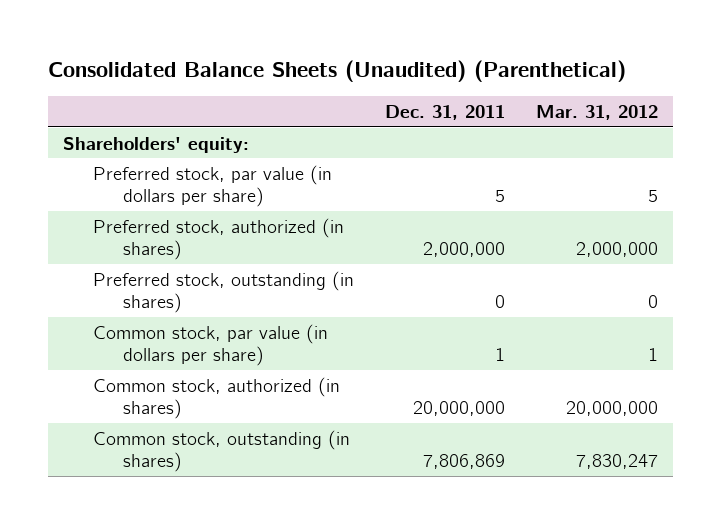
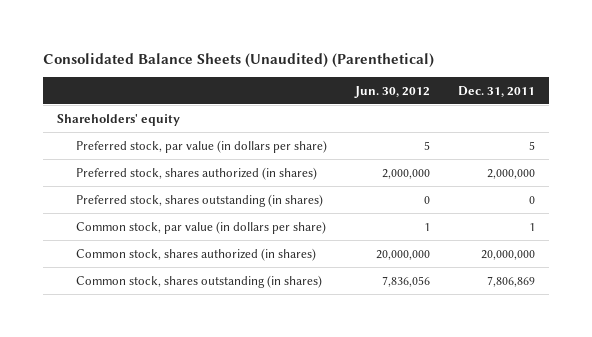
[535,105,658,121] Mar. 31, 2012 -> none
none -> [353,85,430,98] Jun. 30, 2012
[63,136,250,153] Shareholders' equity: -> [57,113,181,126] Shareholders' equity
[93,217,345,261] Preferred stock, authorized (in shares) -> [76,166,318,180] Preferred stock, shares authorized (in shares)
[93,270,355,314] Preferred stock, outstanding (in shares) -> [76,193,324,207] Preferred stock, shares outstanding (in shares)
[93,376,341,420] Common stock, authorized (in shares) -> [76,247,317,261] Common stock, shares authorized (in shares)
[93,429,351,473] Common stock, outstanding (in shares) -> [76,274,323,288] Common stock, shares outstanding (in shares)

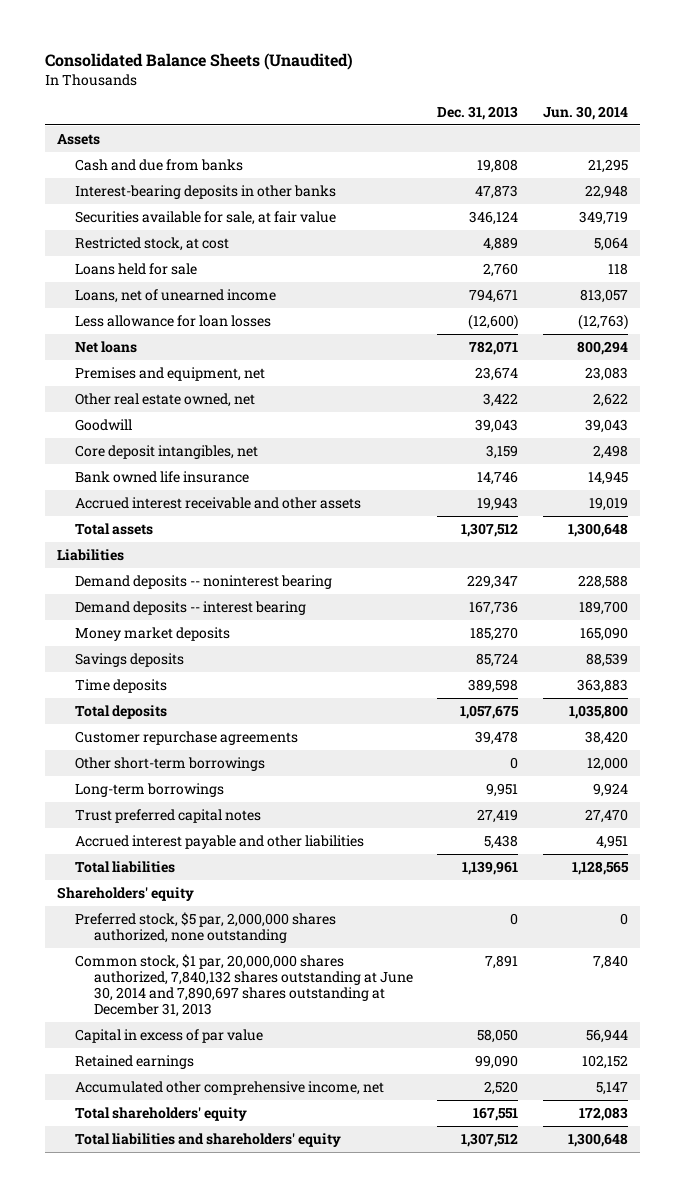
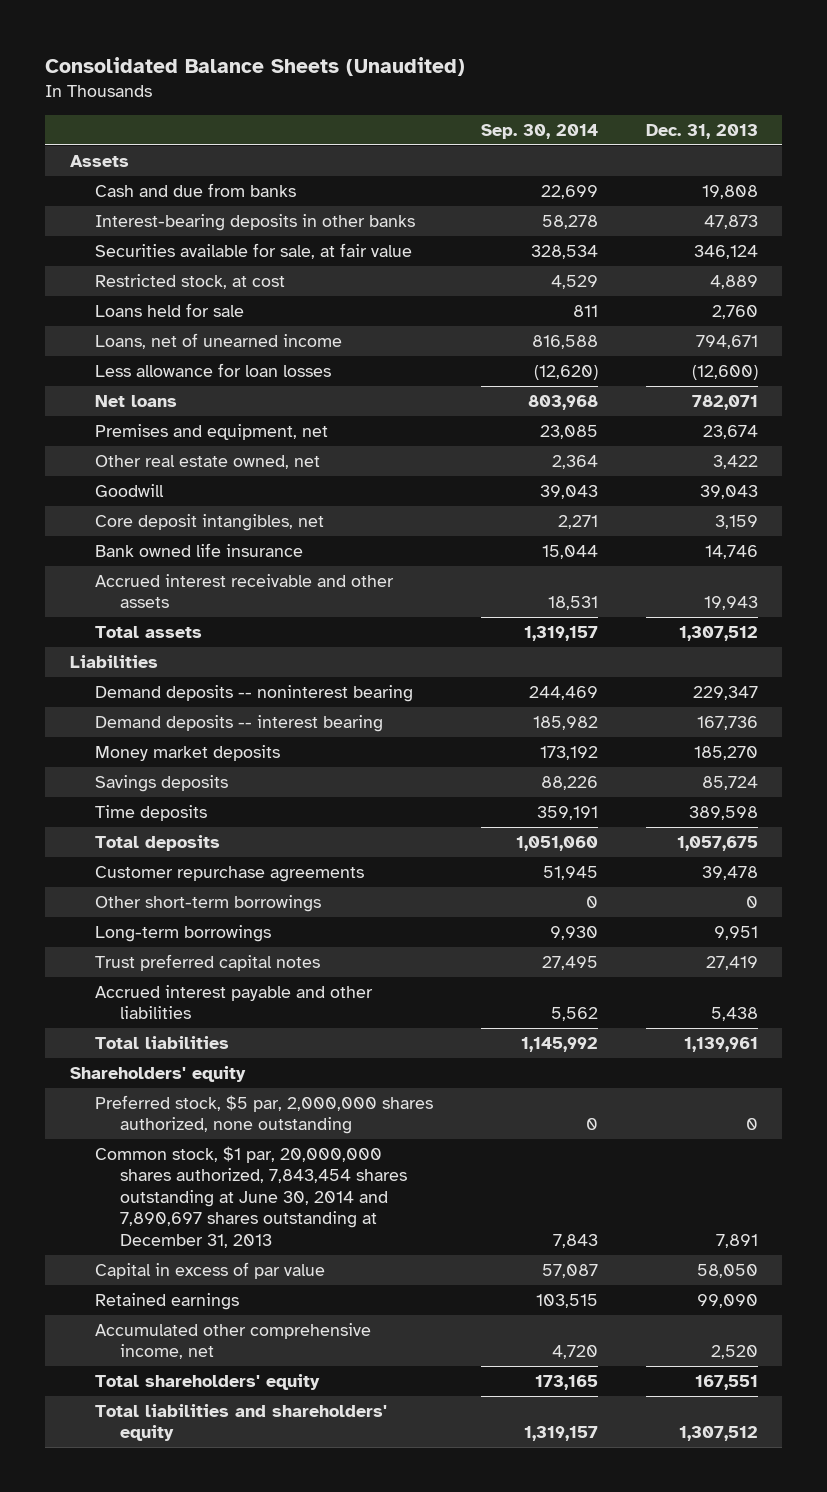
[542,105,628,120] Jun. 30, 2014 -> none
none -> [480,123,598,139] Sep. 30, 2014
[75,954,413,1018] Common stock, $1 par, 20,000,000 shares authorized, 7,840,132 shares outstanding at June 30, 2014 and 7,890,697 shares outstanding at December 31, 2013 -> [94,1146,407,1248] Common stock, $1 par, 20,000,000 shares authorized, 7,843,454 shares outstanding at June 30, 2014 and 7,890,697 shares outstanding at December 31, 2013

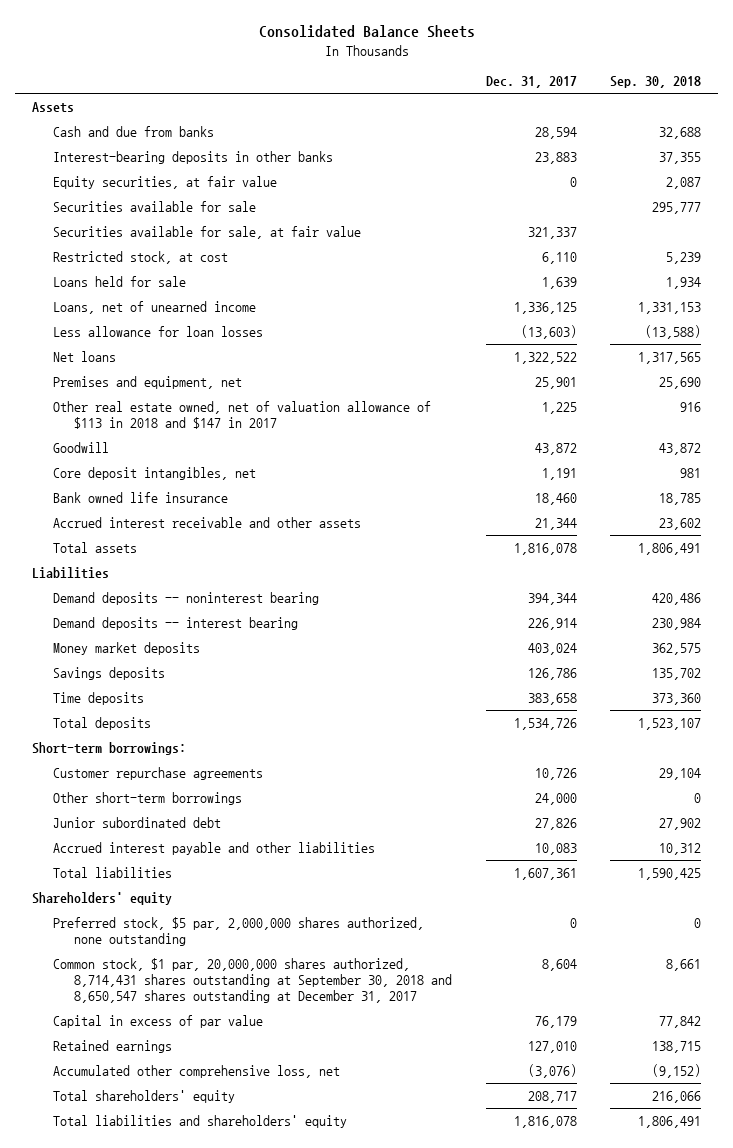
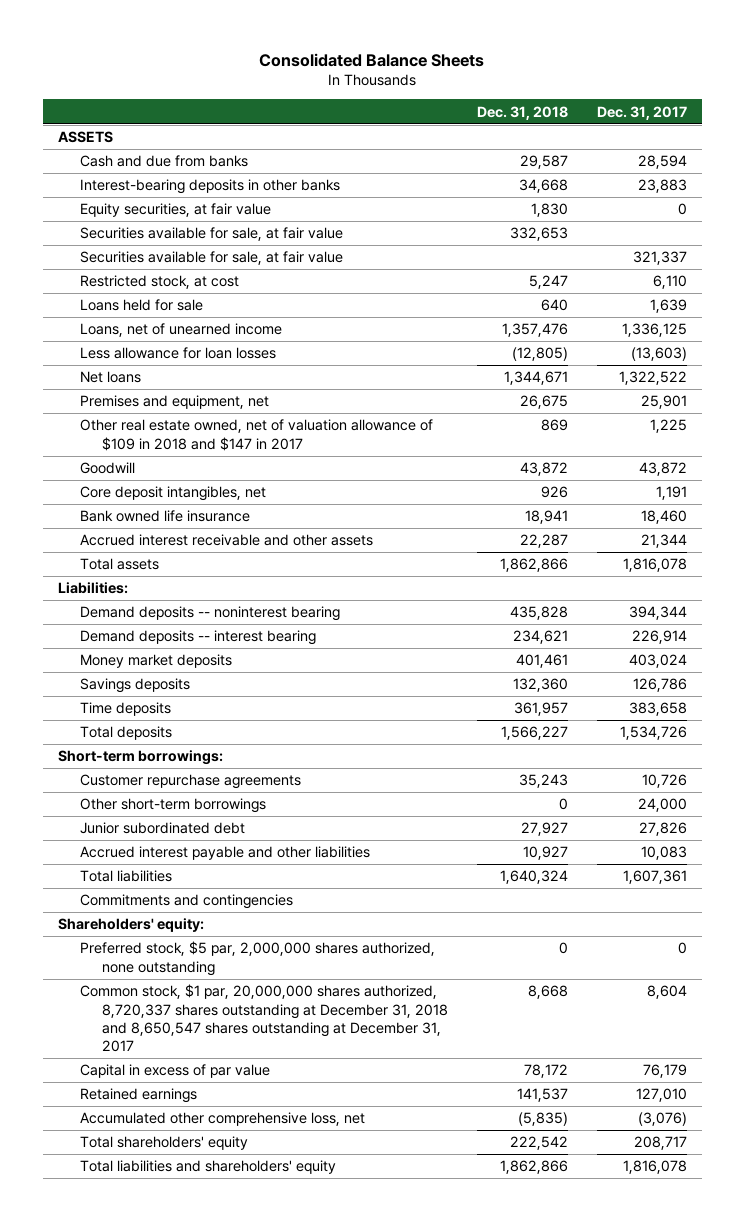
[609,76,701,89] Sep. 30, 2018 -> none
none -> [476,105,568,120] Dec. 31, 2018
[32,101,75,113] Assets -> [57,131,113,144] ASSETS
[53,200,257,212] Securities available for sale -> [79,227,343,242] Securities available for sale, at fair value
[53,400,432,430] Other real estate owned, net of valuation allowance of $113 in 2018 and $147 in 2017 -> [79,419,433,451] Other real estate owned, net of valuation allowance of $109 in 2018 and $147 in 2017
[32,566,110,579] Liabilities -> [57,582,128,595] Liabilities:
none -> [79,894,293,910] Commitments and contingencies
[32,891,173,905] Shareholders' equity -> [57,918,204,933] Shareholders' equity:
[53,957,453,1004] Common stock, $1 par, 20,000,000 shares authorized, 8,714,431 shares outstanding at September 30, 2018 and 8,650,547 shares outstanding at December 31, 2017 -> [79,984,448,1053] Common stock, $1 par, 20,000,000 shares authorized, 8,720,337 shares outstanding at December 31, 2018 and 8,650,547 shares outstanding at December 31, 2017

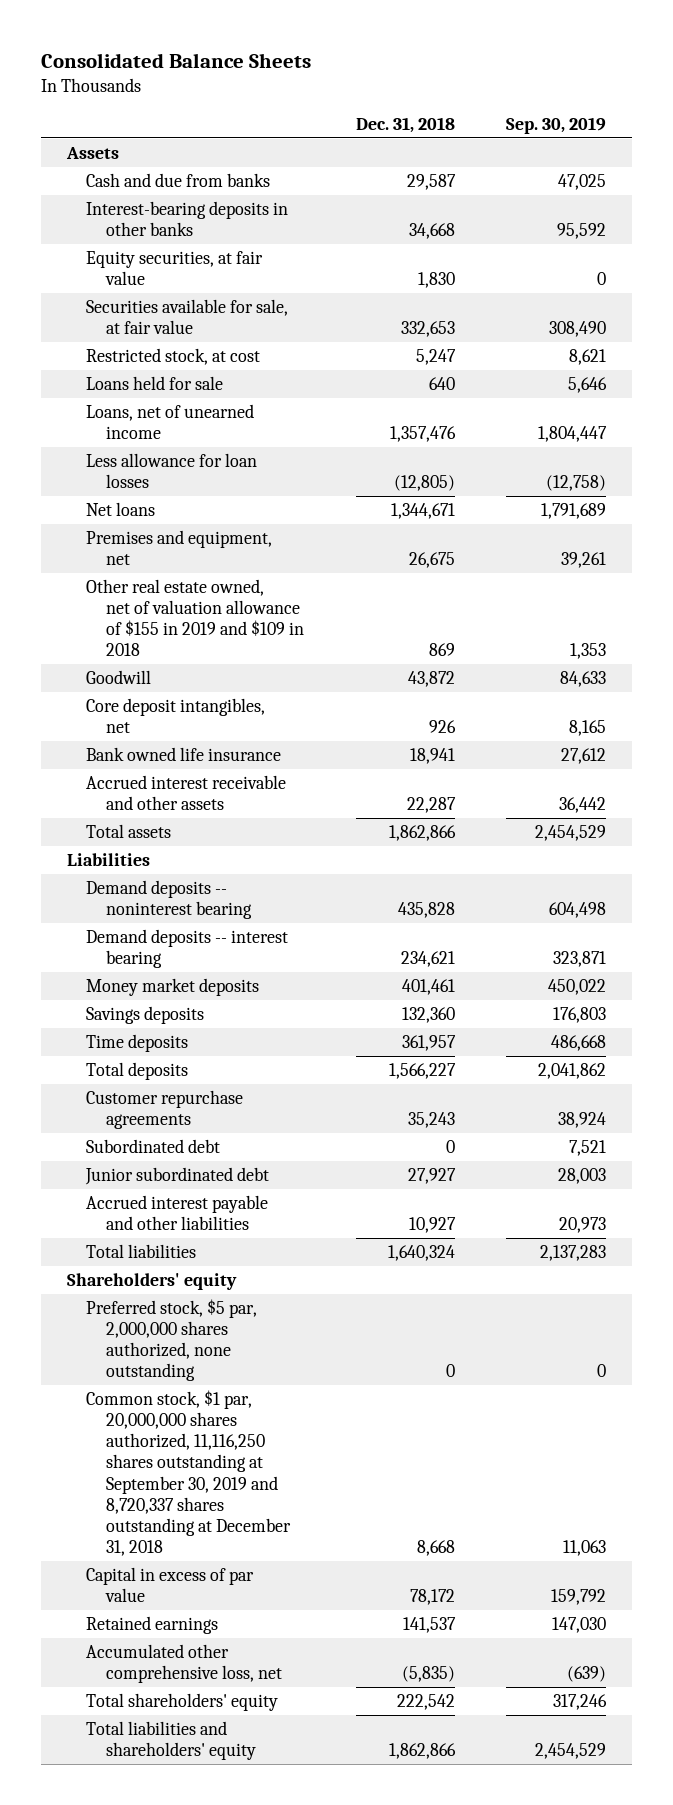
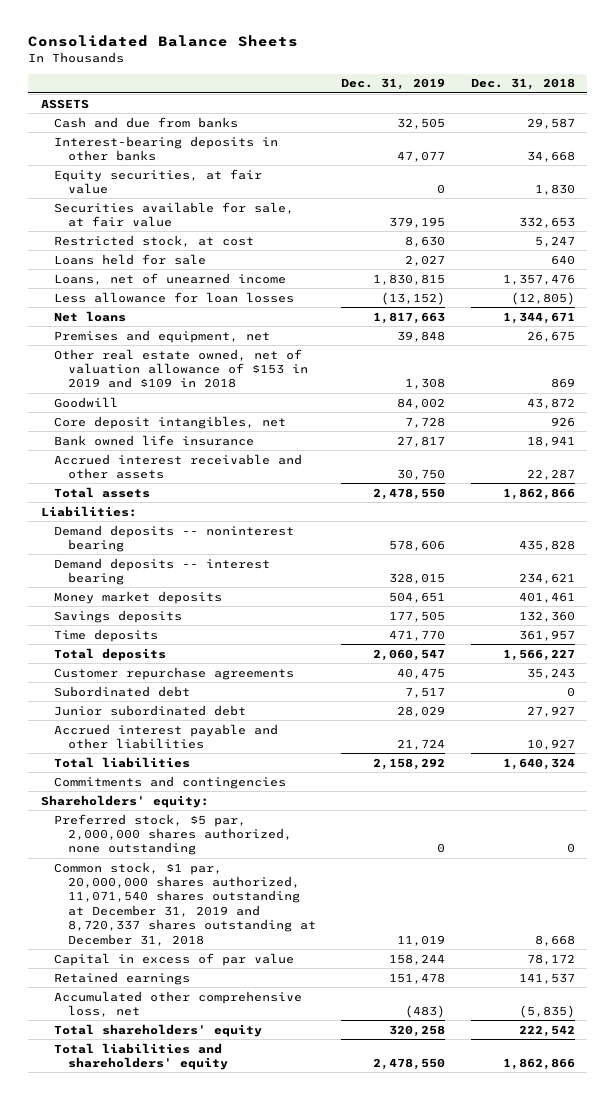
[506,116,607,134] Sep. 30, 2019 -> none
none -> [341,78,446,91] Dec. 31, 2019
[65,146,119,159] Assets -> [40,98,89,109] ASSETS
[86,578,305,657] Other real estate owned, net of valuation allowance of $155 in 2019 and $109 in 2018 -> [54,348,309,389] Other real estate owned, net of valuation allowance of $153 in 2019 and $109 in 2018
[66,852,150,866] Liabilities -> [40,505,137,517] Liabilities:
none -> [54,775,287,789] Commitments and contingencies
[66,1272,237,1290] Shareholders' equity -> [40,794,209,808] Shareholders' equity:
[86,1389,292,1557] Common stock, $1 par, 20,000,000 shares authorized, 11,116,250 shares outstanding at September 30, 2019 and 8,720,337 shares outstanding at December 31, 2018 -> [54,861,317,946] Common stock, $1 par, 20,000,000 shares authorized, 11,071,540 shares outstanding at December 31, 2019 and 8,720,337 shares outstanding at December 31, 2018

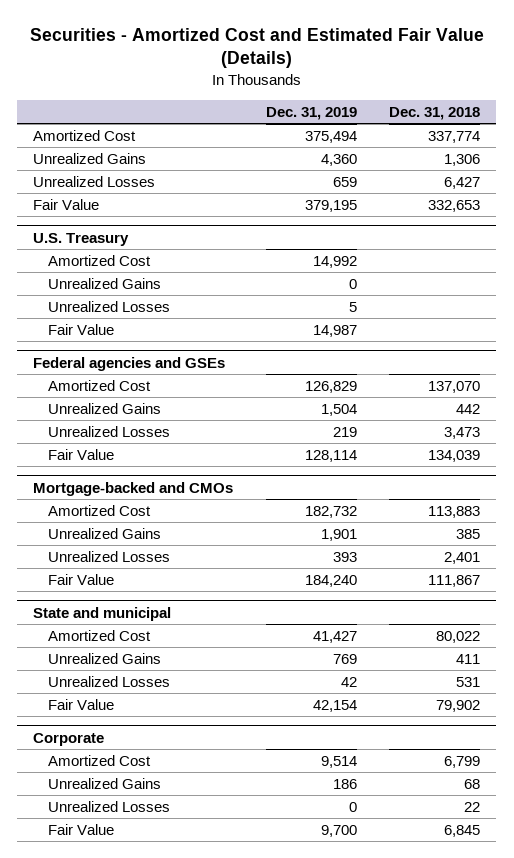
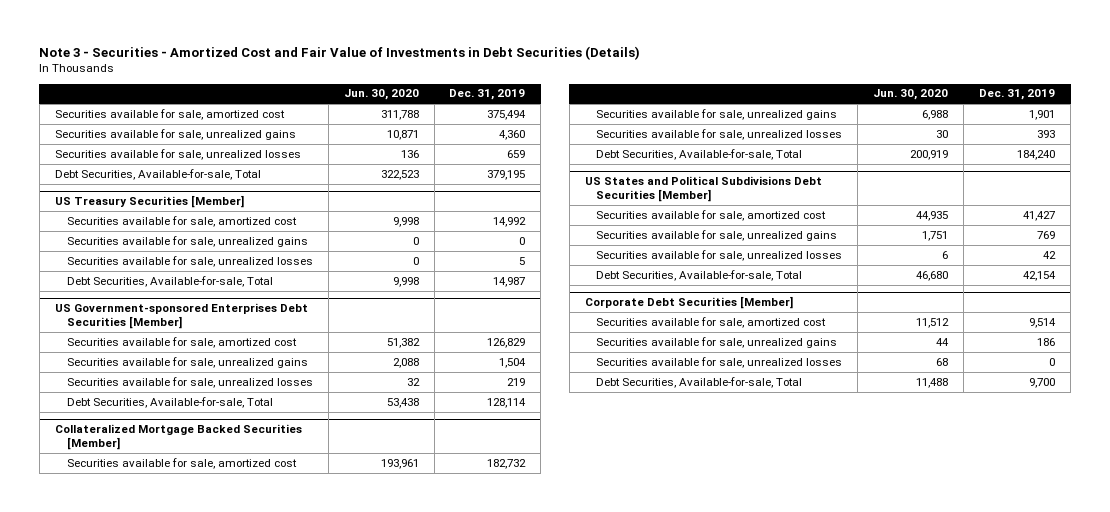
[29,27,484,69] Securities - Amortized Cost and Estimated Fair Value (Details) -> [39,45,641,60] Note 3 - Securities - Amortized Cost and Fair Value of Investments in Debt Securities (Details)
[389,106,481,120] Dec. 31, 2018 -> none
none -> [343,89,419,101] Jun. 30, 2020
[33,356,226,371] Federal agencies and GSEs -> none
[33,481,234,496] Mortgage-backed and CMOs -> none
[33,129,137,141] Amortized Cost -> [54,108,285,120] Securities available for sale, amortized cost
[33,152,147,164] Unrealized Gains -> [54,128,296,140] Securities available for sale, unrealized gains
[33,175,156,187] Unrealized Losses -> [54,148,301,160] Securities available for sale, unrealized losses
[33,198,100,210] Fair Value -> [54,168,261,180] Debt Securities, Available-for-sale, Total
[33,232,130,246] U.S. Treasury -> [54,195,244,209] US Treasury Securities [Member]
[48,254,152,266] Amortized Cost -> [66,215,297,227] Securities available for sale, amortized cost
[48,277,162,289] Unrealized Gains -> [66,235,308,247] Securities available for sale, unrealized gains
[48,300,171,312] Unrealized Losses -> [66,255,313,267] Securities available for sale, unrealized losses
[48,323,115,335] Fair Value -> [66,275,273,287] Debt Securities, Available-for-sale, Total
none -> [54,303,308,330] US Government-sponsored Enterprises Debt Securities [Member]
[48,379,152,391] Amortized Cost -> [66,336,297,348] Securities available for sale, amortized cost
[48,402,162,414] Unrealized Gains -> [66,356,308,368] Securities available for sale, unrealized gains
[48,425,171,437] Unrealized Losses -> [66,376,313,388] Securities available for sale, unrealized losses
[48,448,115,460] Fair Value -> [66,396,273,408] Debt Securities, Available-for-sale, Total
none -> [54,424,302,451] Collateralized Mortgage Backed Securities [Member]
[48,504,152,516] Amortized Cost -> [66,457,297,469] Securities available for sale, amortized cost
[48,527,162,539] Unrealized Gains -> [596,108,838,120] Securities available for sale, unrealized gains
[48,550,171,562] Unrealized Losses -> [596,128,843,140] Securities available for sale, unrealized losses
[48,573,115,585] Fair Value -> [596,148,803,160] Debt Securities, Available-for-sale, Total
[33,606,172,621] State and municipal -> [584,176,822,203] US States and Political Subdivisions Debt Securities [Member]
[48,629,152,641] Amortized Cost -> [596,209,827,221] Securities available for sale, amortized cost
[48,652,162,664] Unrealized Gains -> [596,229,838,241] Securities available for sale, unrealized gains
[48,675,171,687] Unrealized Losses -> [596,249,843,261] Securities available for sale, unrealized losses
[48,698,115,710] Fair Value -> [596,269,803,281] Debt Securities, Available-for-sale, Total
[33,732,105,746] Corporate -> [584,296,793,310] Corporate Debt Securities [Member]
[48,754,152,766] Amortized Cost -> [596,316,827,328] Securities available for sale, amortized cost
[48,777,162,789] Unrealized Gains -> [596,336,838,348] Securities available for sale, unrealized gains
[48,800,171,812] Unrealized Losses -> [596,356,843,368] Securities available for sale, unrealized losses
[48,823,115,835] Fair Value -> [596,376,803,388] Debt Securities, Available-for-sale, Total

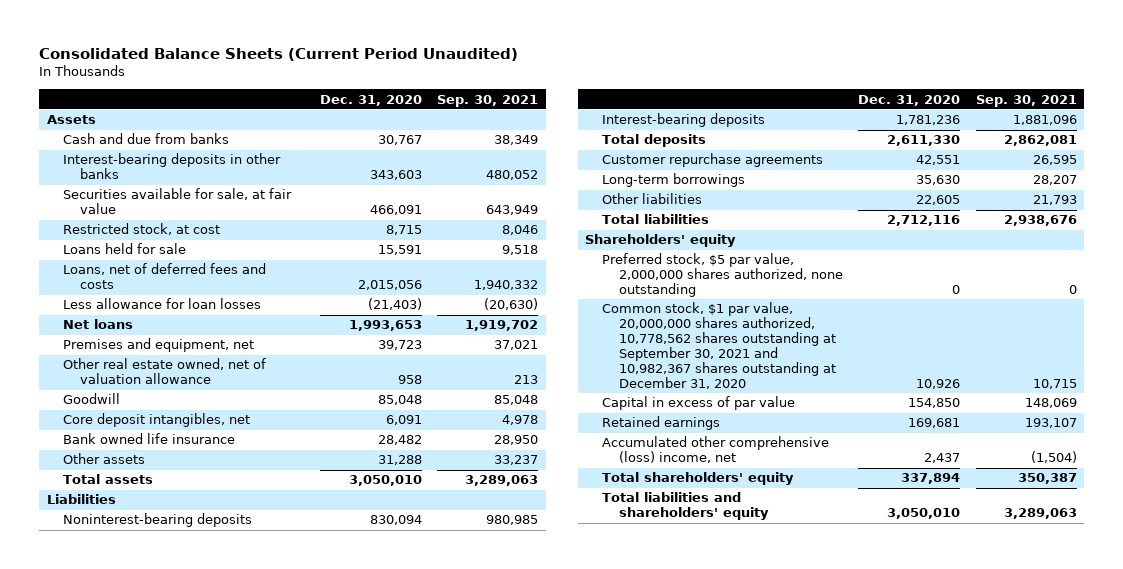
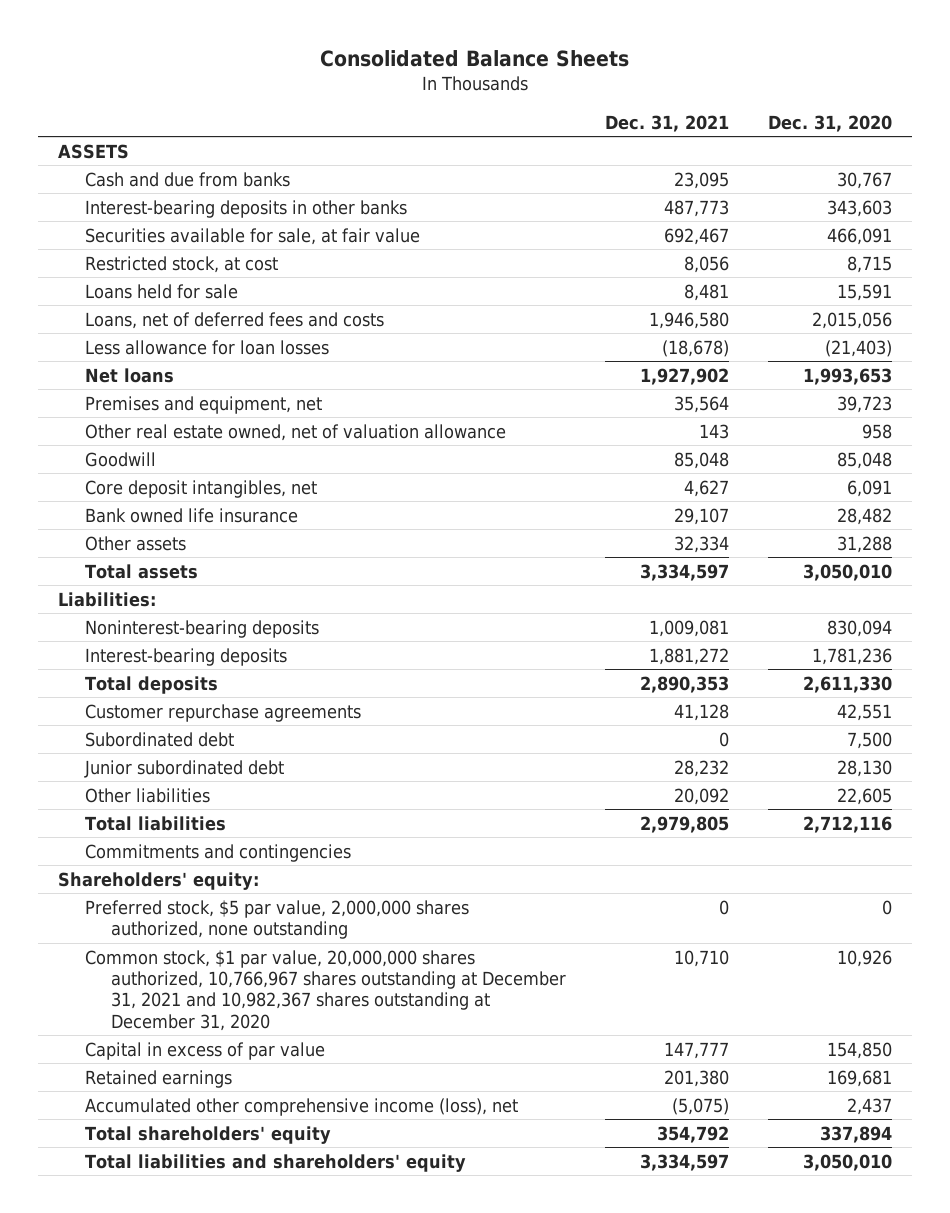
[39,47,519,61] Consolidated Balance Sheets (Current Period Unaudited) -> [320,50,630,68] Consolidated Balance Sheets
[436,94,538,107] Sep. 30, 2021 -> none
none -> [605,114,730,132] Dec. 31, 2021
[46,115,96,125] Assets -> [57,143,129,159] ASSETS
[46,494,116,505] Liabilities -> [57,591,156,607] Liabilities:
[602,173,746,188] Long-term borrowings -> none
none -> [84,731,234,747] Subordinated debt
none -> [83,759,284,778] Junior subordinated debt
none -> [84,843,351,862] Commitments and contingencies
[585,234,737,248] Shareholders' equity -> [57,871,259,890] Shareholders' equity:
[602,302,836,390] Common stock, $1 par value, 20,000,000 shares authorized, 10,778,562 shares outstanding at September 30, 2021 and 10,982,367 shares outstanding at December 31, 2020 -> [84,949,567,1031] Common stock, $1 par value, 20,000,000 shares authorized, 10,766,967 shares outstanding at December 31, 2021 and 10,982,367 shares outstanding at December 31, 2020
[602,436,830,464] Accumulated other comprehensive (loss) income, net -> [84,1097,518,1116] Accumulated other comprehensive income (loss), net

